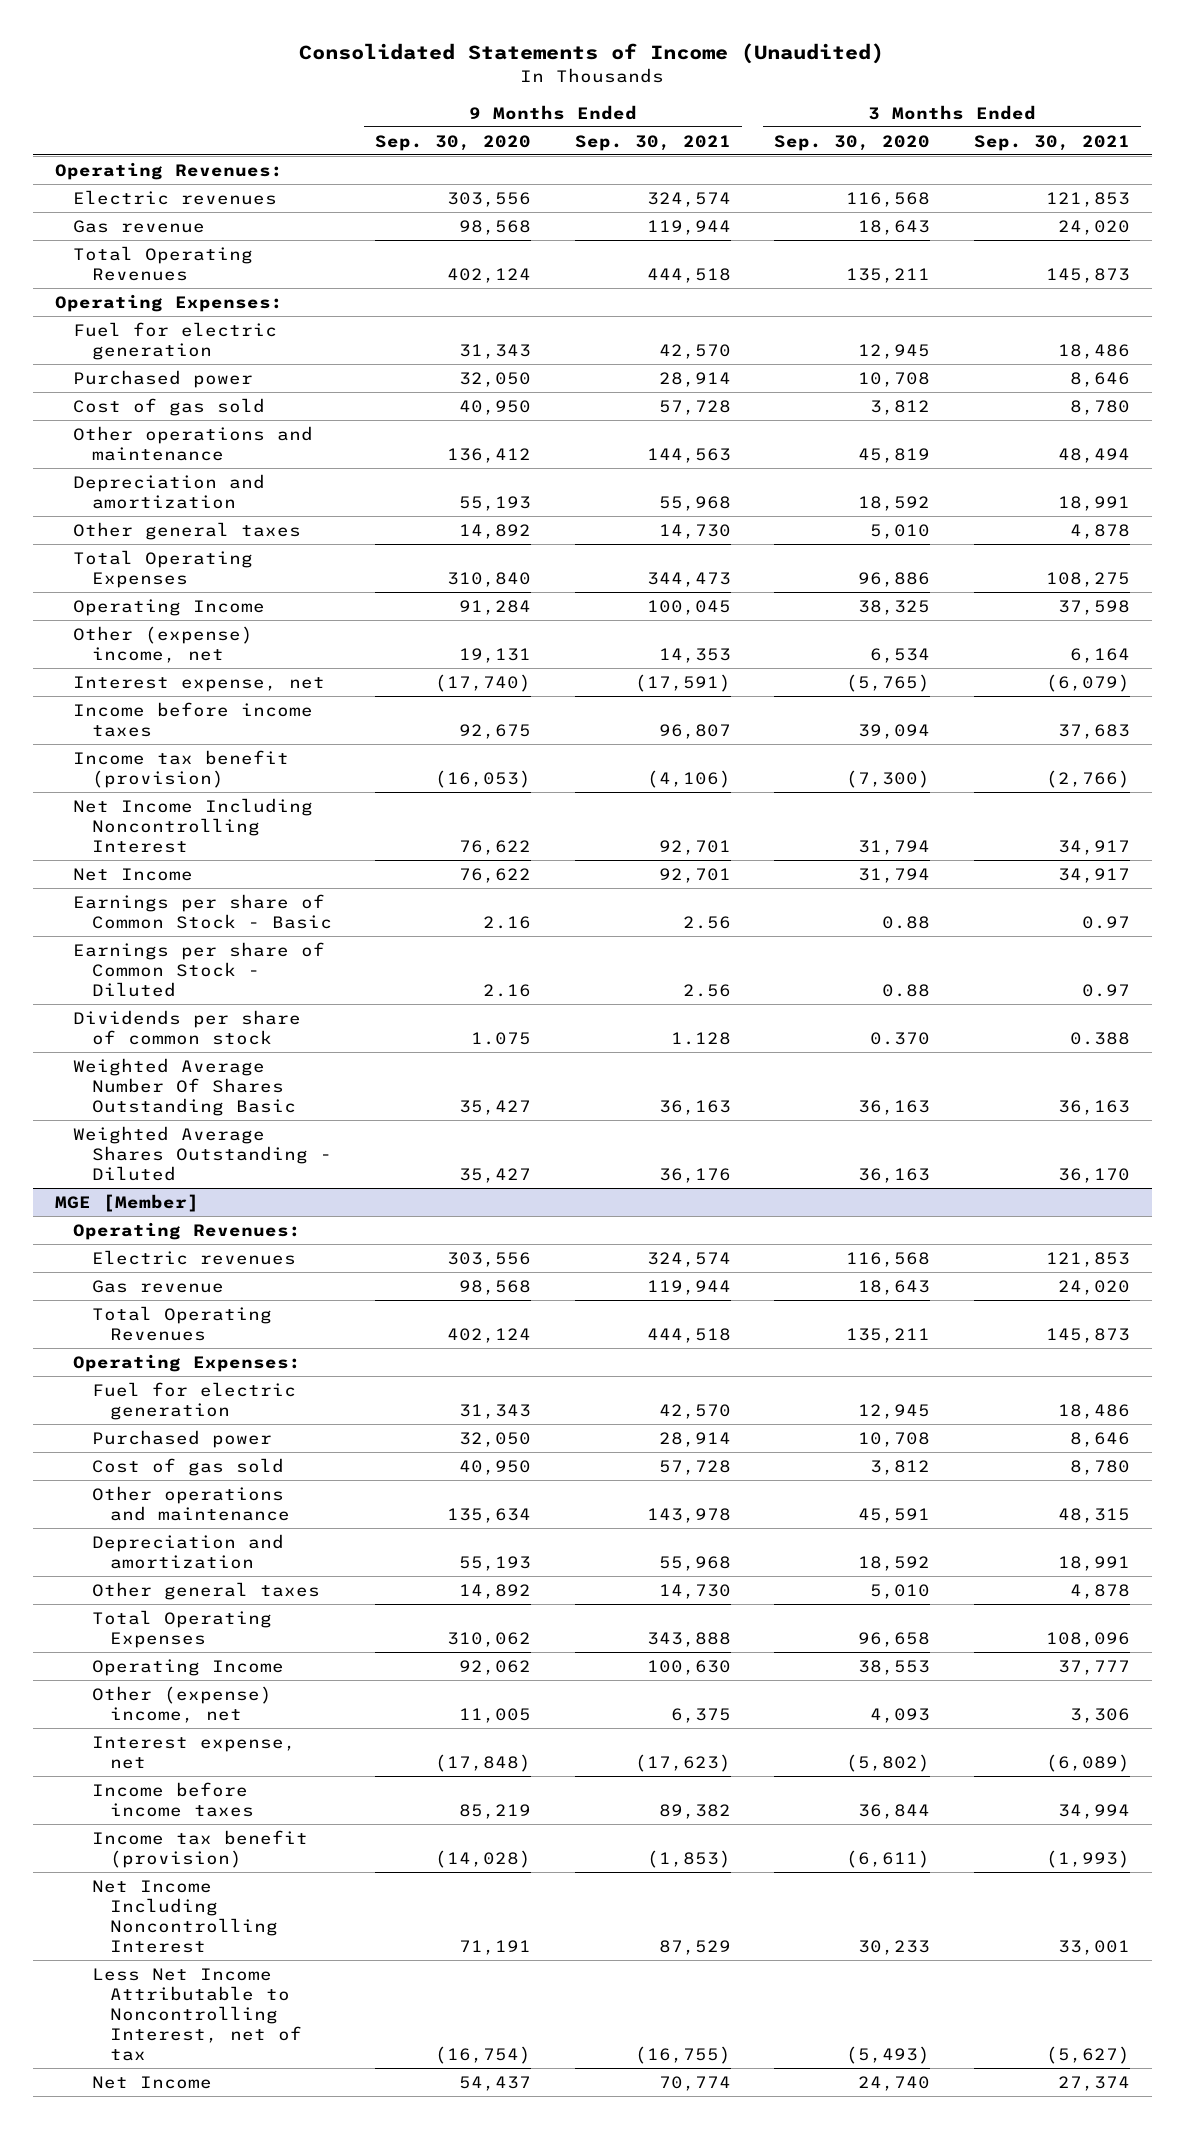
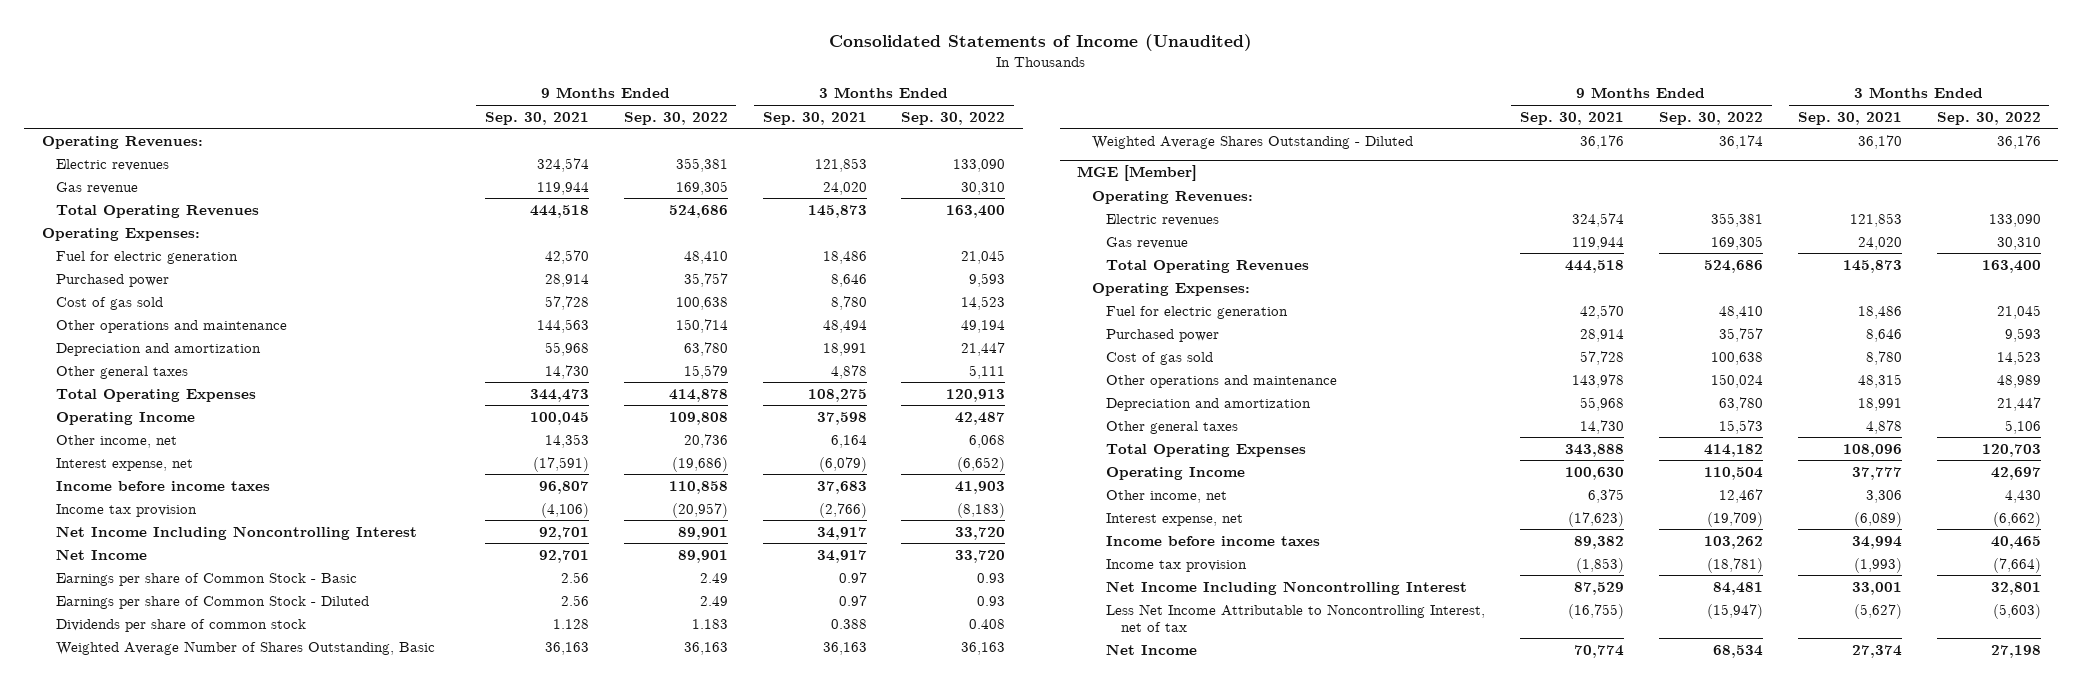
[375,134,532,151] Sep. 30, 2020 -> none
[774,134,931,151] Sep. 30, 2020 -> none
none -> [623,111,728,125] Sep. 30, 2022
none -> [901,111,1006,125] Sep. 30, 2022
[73,625,254,663] Other (expense) income, net -> [56,434,178,448] Other income, net
[73,749,290,788] Income tax benefit (provision) -> [56,503,198,517] Income tax provision
[73,1057,296,1116] Weighted Average Number Of Shares Outstanding Basic -> [56,640,436,655] Weighted Average Number of Shares Outstanding, Basic
[91,1685,272,1723] Other (expense) income, net -> [1106,489,1228,503] Other income, net
[91,1829,308,1868] Income tax benefit (provision) -> [1106,558,1248,572] Income tax provision

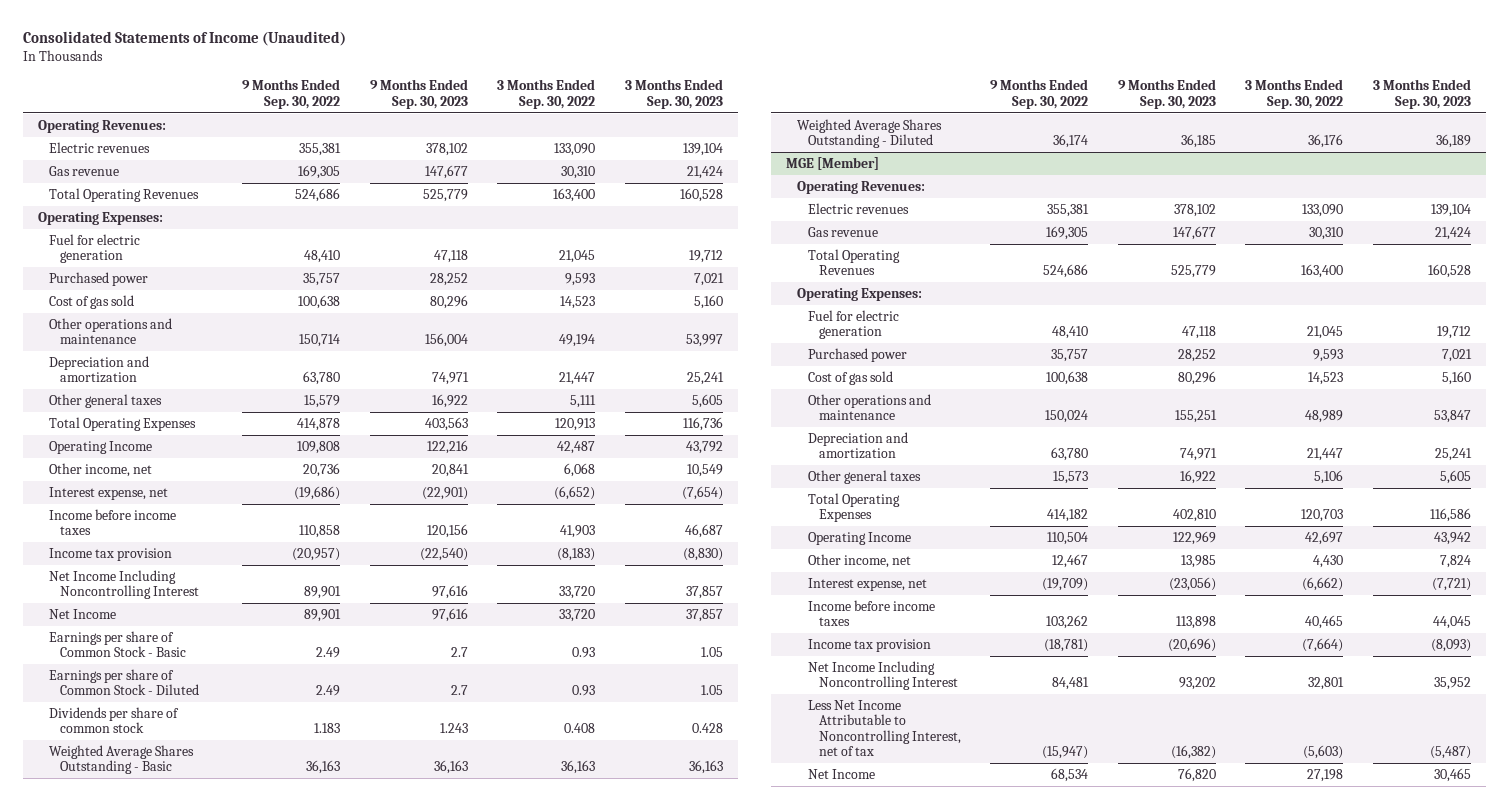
[484,111,589,125] Sep. 30, 2021 -> none
[762,111,867,125] Sep. 30, 2021 -> none
none -> [369,79,468,109] 9 Months Ended Sep. 30, 2023
none -> [624,79,723,109] 3 Months Ended Sep. 30, 2023
[56,640,436,655] Weighted Average Number of Shares Outstanding, Basic -> [48,744,194,775] Weighted Average Shares Outstanding - Basic

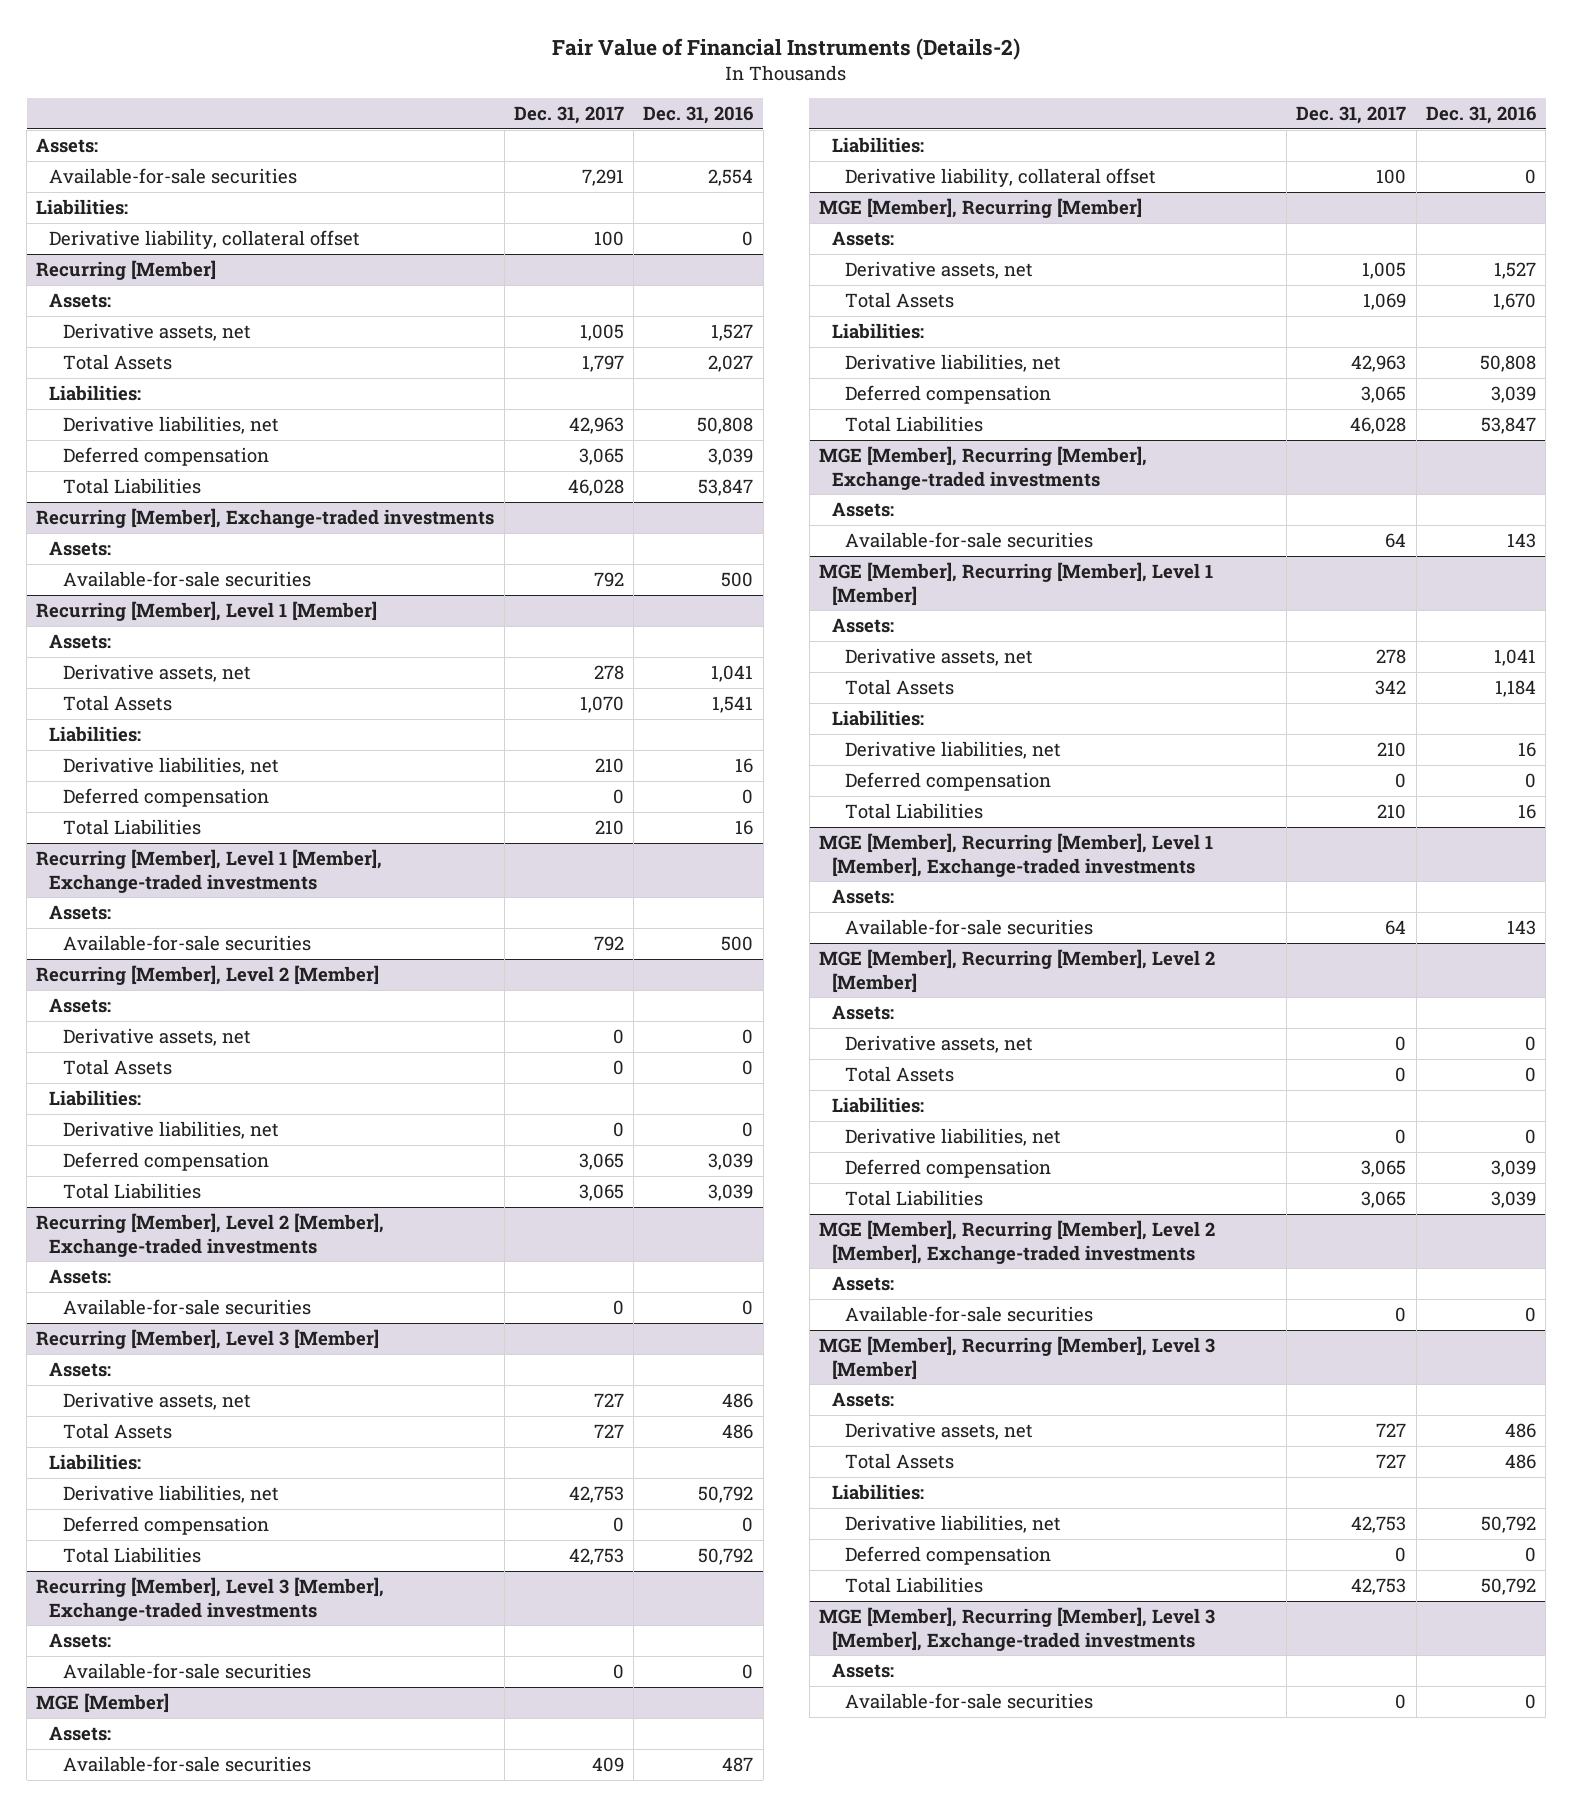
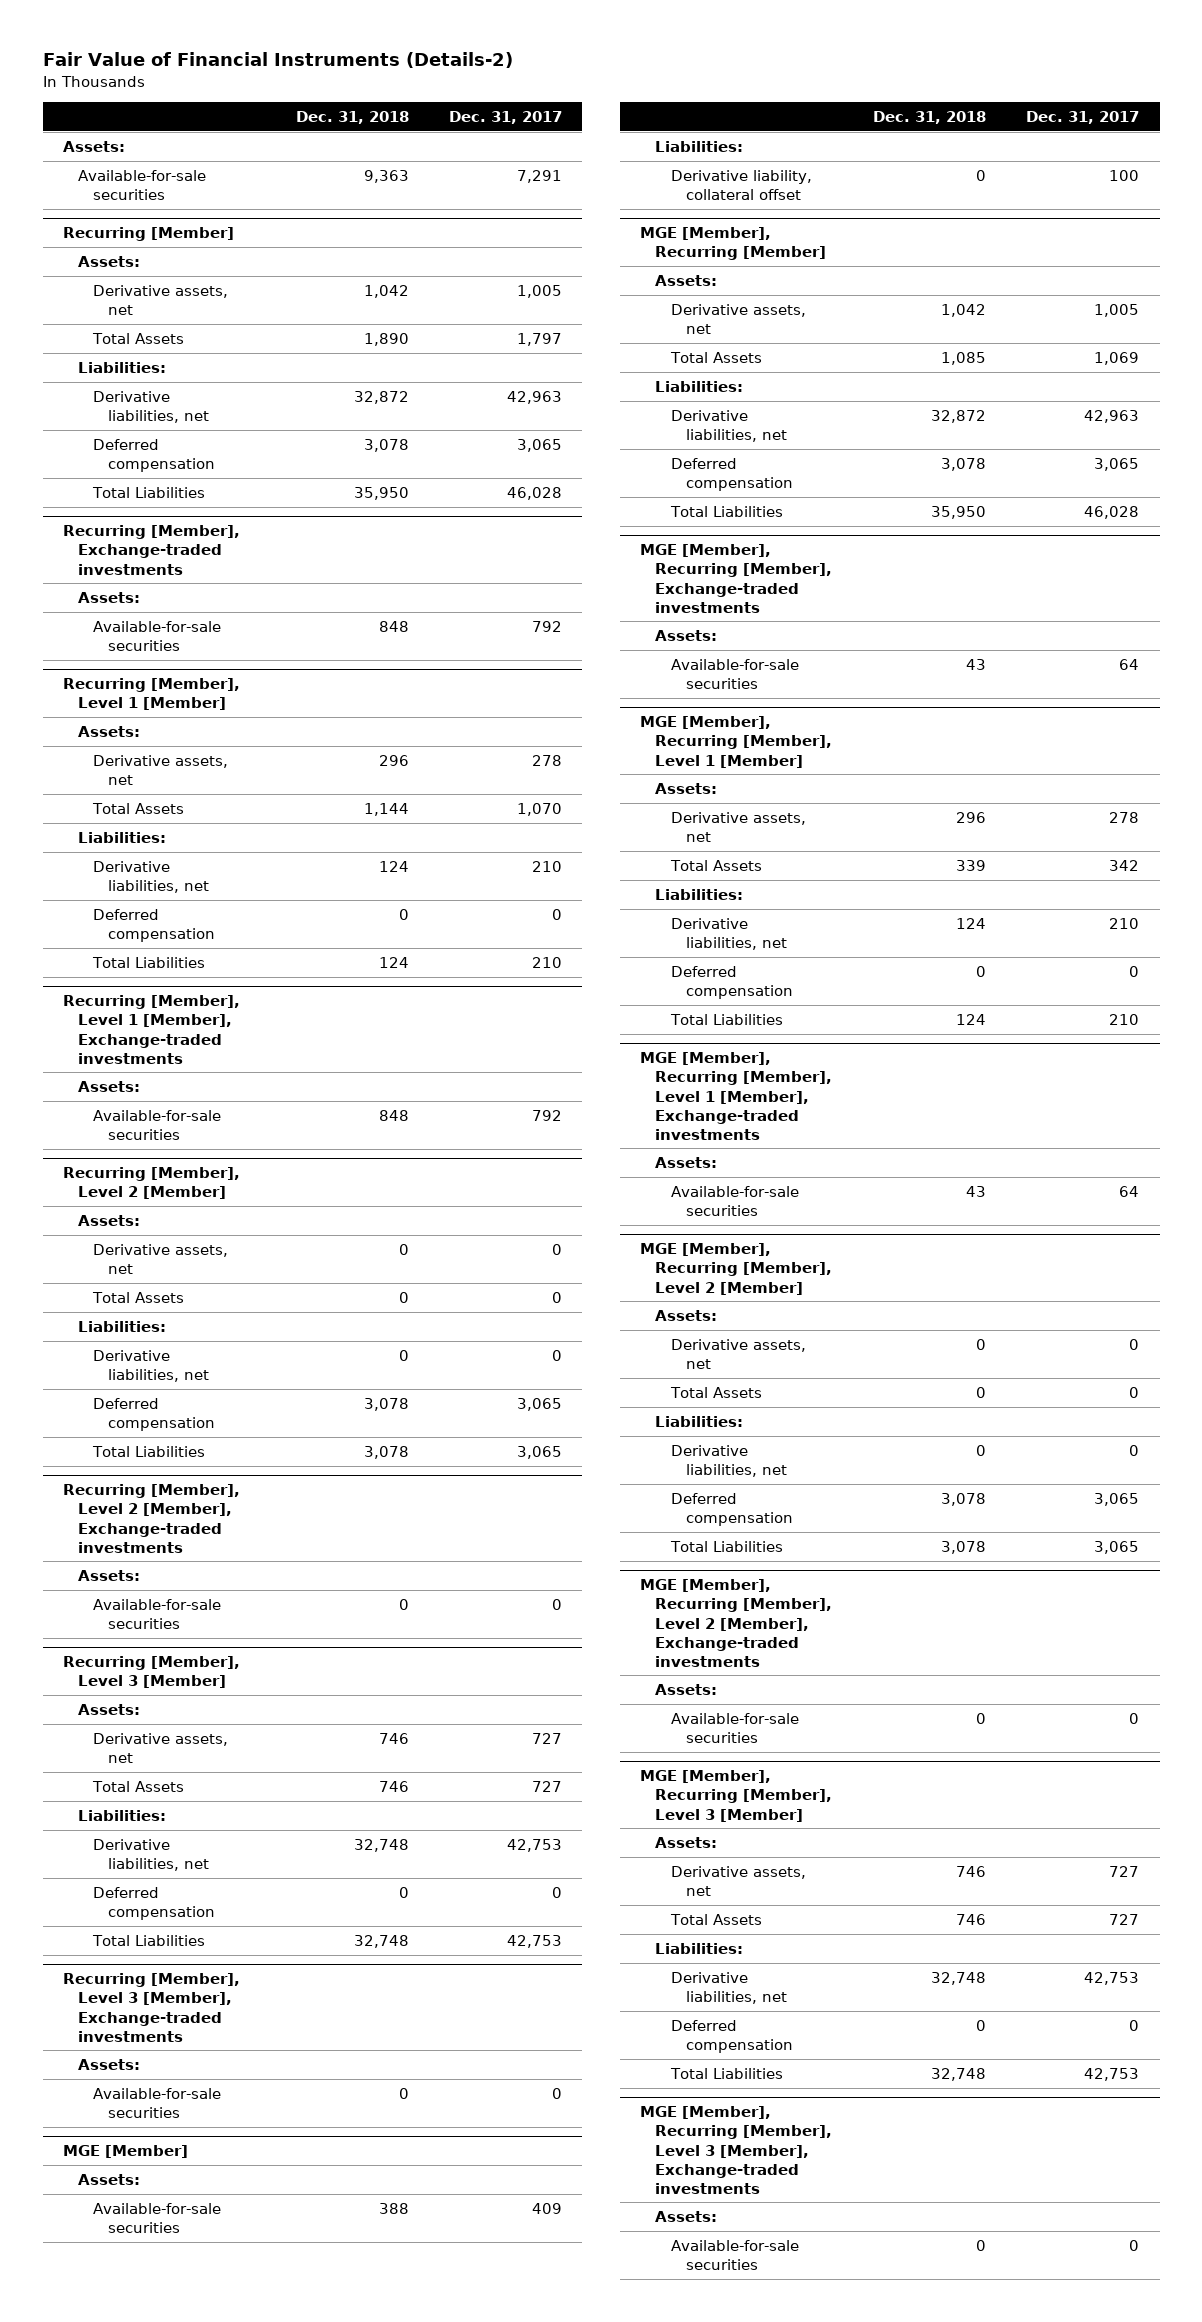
[643,106,754,125] Dec. 31, 2016 -> none
none -> [295,110,409,124] Dec. 31, 2018
[36,198,129,215] Liabilities: -> none
[49,229,361,249] Derivative liability, collateral offset -> none

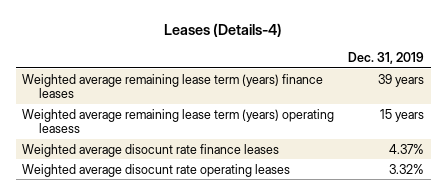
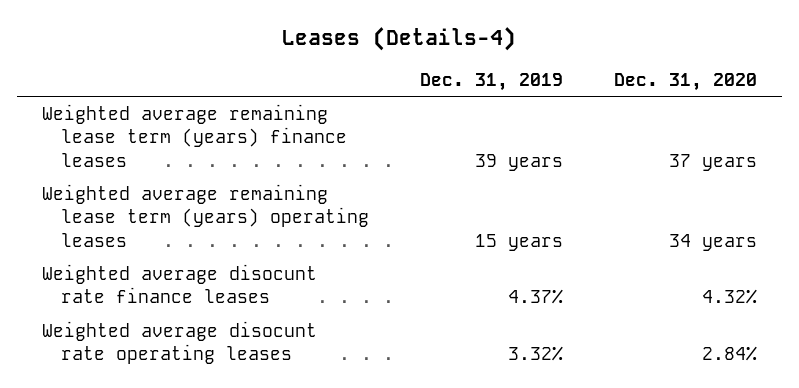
none -> [613,72,757,91] Dec. 31, 2020
[22,108,335,134] Weighted average remaining lease term (years) operating leasess -> [42,184,369,247] Weighted average remaining lease term (years) operating leases

